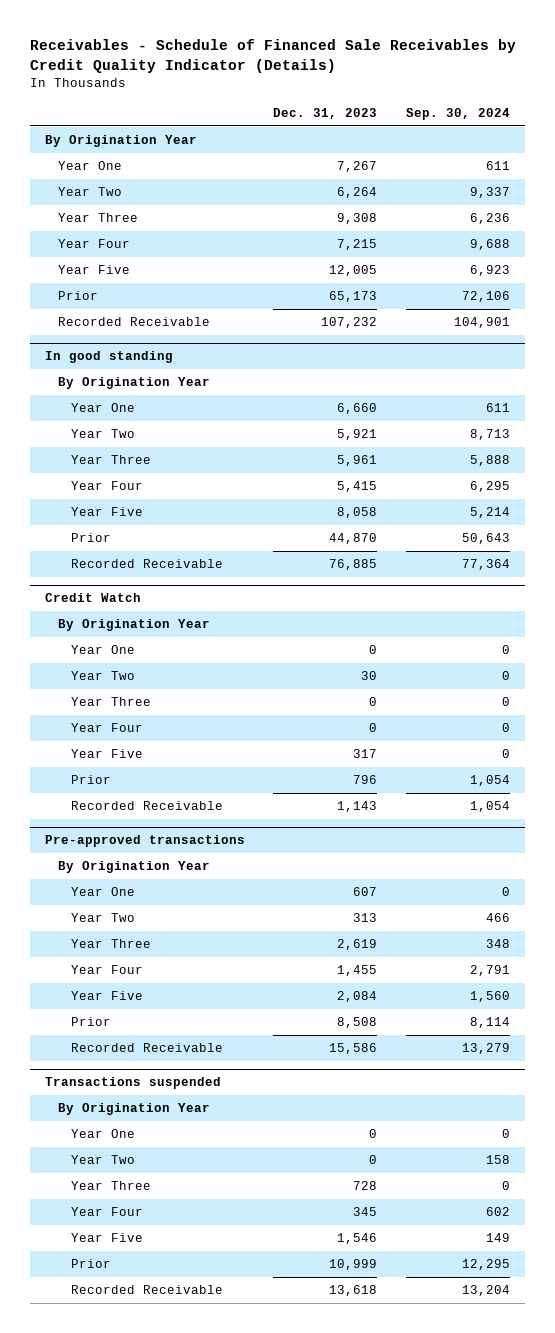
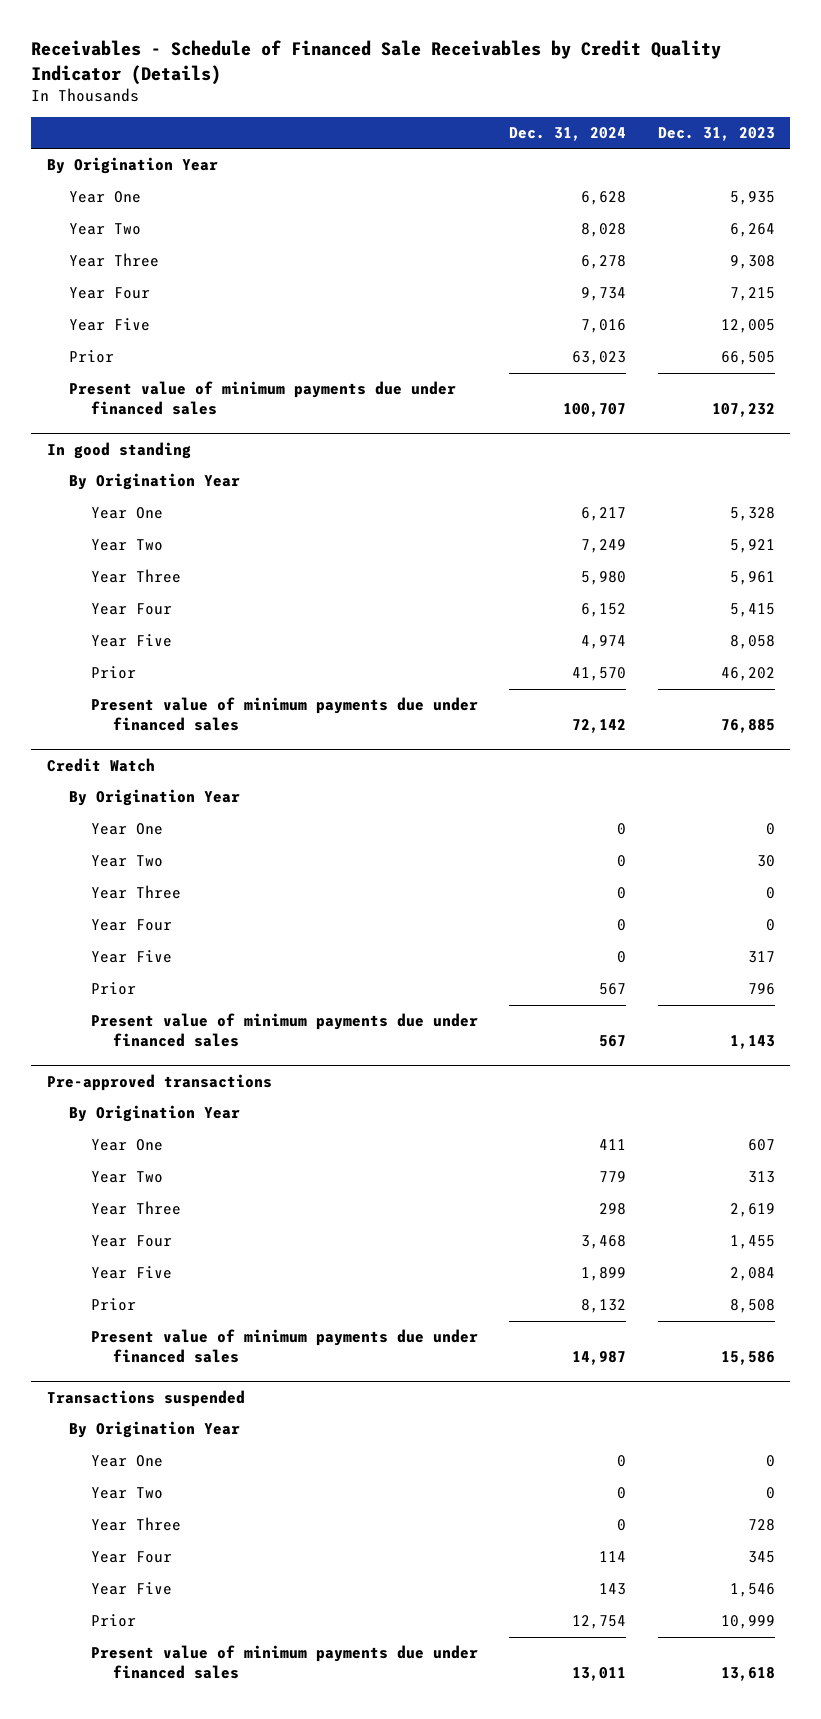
[406,107,511,120] Sep. 30, 2024 -> none
none -> [509,126,627,141] Dec. 31, 2024
[337,161,378,173] 7,267 -> [729,191,775,206] 5,935
[329,291,378,303] 65,173 -> [720,351,775,366] 66,505
[57,317,210,327] Recorded Receivable -> [68,381,456,415] Present value of minimum payments due under financed sales
[337,403,378,415] 6,660 -> [729,507,775,522] 5,328
[329,533,378,545] 44,870 -> [720,667,775,682] 46,202
[70,559,223,569] Recorded Receivable -> [90,697,478,731] Present value of minimum payments due under financed sales
[70,801,223,811] Recorded Receivable -> [90,1013,478,1047] Present value of minimum payments due under financed sales
[70,1043,223,1053] Recorded Receivable -> [90,1329,478,1363] Present value of minimum payments due under financed sales
[70,1285,223,1295] Recorded Receivable -> [90,1645,478,1679] Present value of minimum payments due under financed sales

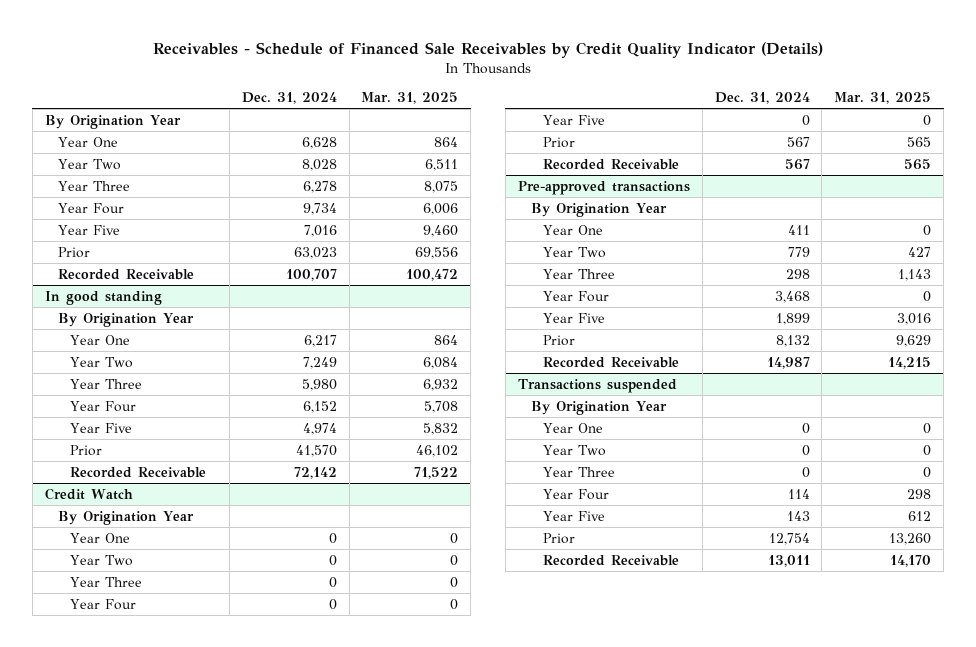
[657,126,775,141] Dec. 31, 2023 -> none
none -> [361,92,459,105] Mar. 31, 2025
[68,381,456,415] Present value of minimum payments due under financed sales -> [57,268,194,280] Recorded Receivable
[90,697,478,731] Present value of minimum payments due under financed sales -> [70,466,207,478] Recorded Receivable
[90,1013,478,1047] Present value of minimum payments due under financed sales -> [543,158,680,170] Recorded Receivable
[90,1329,478,1363] Present value of minimum payments due under financed sales -> [543,356,680,368] Recorded Receivable
[90,1645,478,1679] Present value of minimum payments due under financed sales -> [543,554,680,566] Recorded Receivable

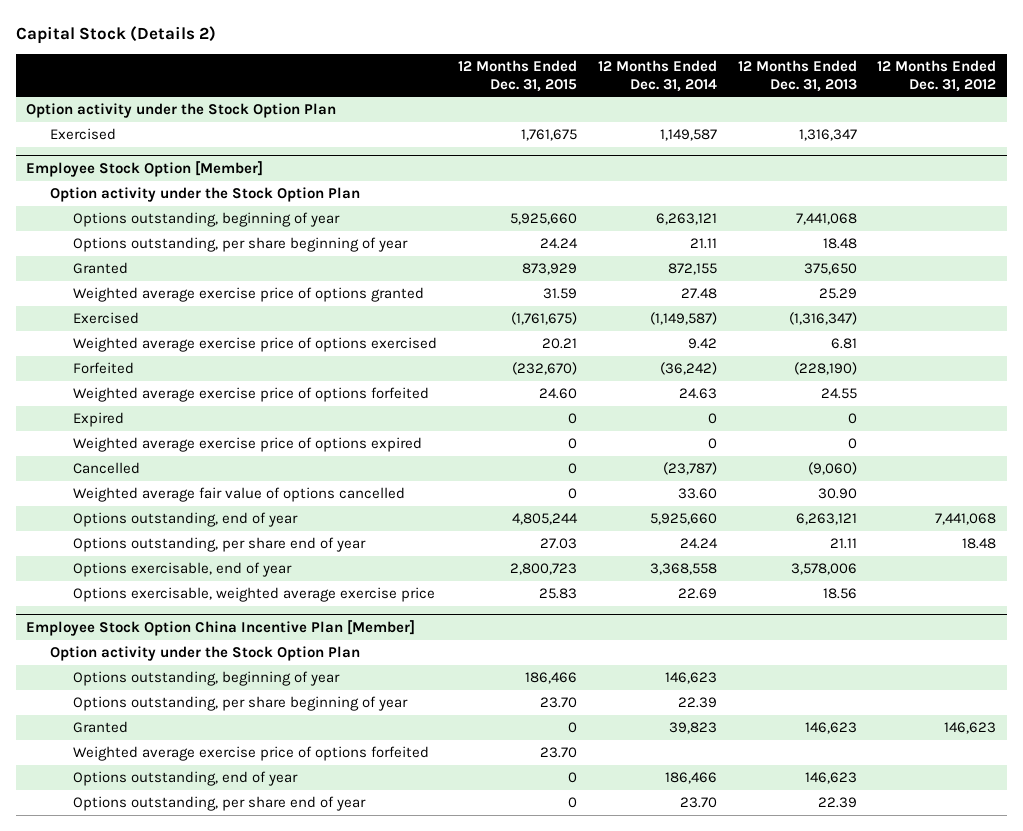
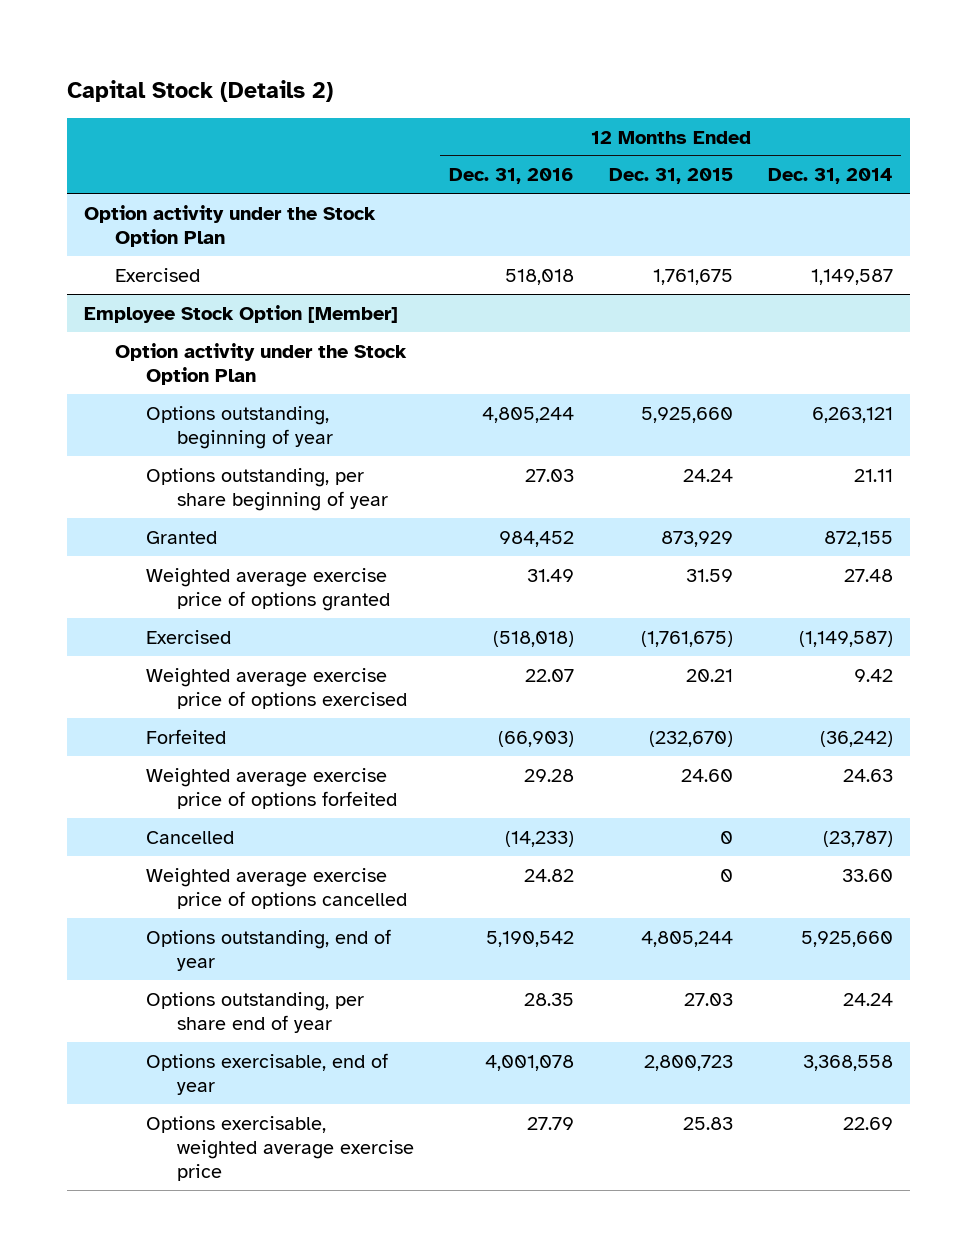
[737,59,857,92] 12 Months Ended Dec. 31, 2013 -> none
[877,59,997,92] 12 Months Ended Dec. 31, 2012 -> none
none -> [448,168,574,185] Dec. 31, 2016
[73,411,125,427] Expired -> none
[73,436,423,452] Weighted average exercise price of options expired -> none
[73,486,406,502] Weighted average fair value of options cancelled -> [146,867,407,909] Weighted average exercise price of options cancelled
[26,619,416,636] Employee Stock Option China Incentive Plan [Member] -> none
[49,645,360,661] Option activity under the Stock Option Plan -> none
[73,670,341,686] Options outstanding, beginning of year -> none
[73,695,409,711] Options outstanding, per share beginning of year -> none
[73,720,129,733] Granted -> none
[73,745,430,761] Weighted average exercise price of options forfeited -> none
[73,770,299,786] Options outstanding, end of year -> none
[73,795,367,811] Options outstanding, per share end of year -> none

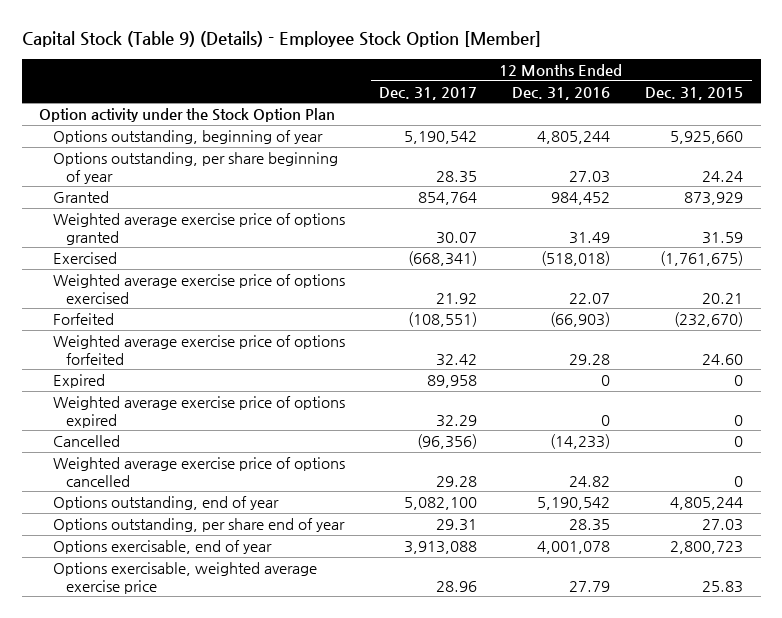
[66,80,333,103] Capital Stock (Details 2) -> [21,31,541,48] Capital Stock (Table 9) (Details) - Employee Stock Option [Member]
[767,168,893,185] Dec. 31, 2014 -> none
none -> [379,86,478,100] Dec. 31, 2017
[115,267,201,282] Exercised -> none
[84,304,399,323] Employee Stock Option [Member] -> none
[115,342,408,385] Option activity under the Stock Option Plan -> none
none -> [52,374,105,389] Expired
none -> [52,396,345,428] Weighted average exercise price of options expired

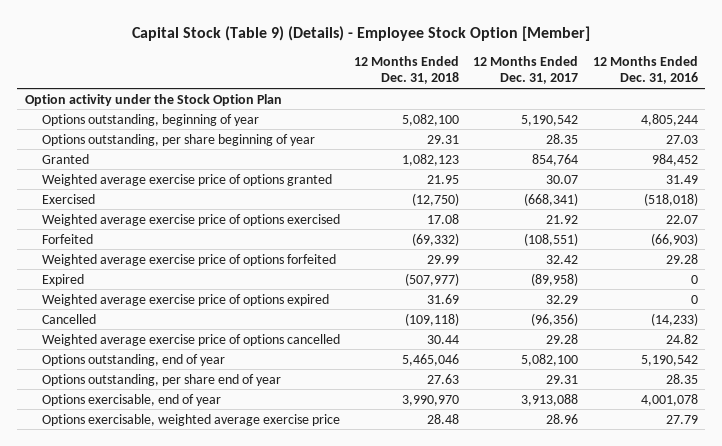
[645,86,744,100] Dec. 31, 2015 -> none
none -> [354,56,460,85] 12 Months Ended Dec. 31, 2018
[427,375,478,389] 89,958 -> [531,272,579,286] (89,958)

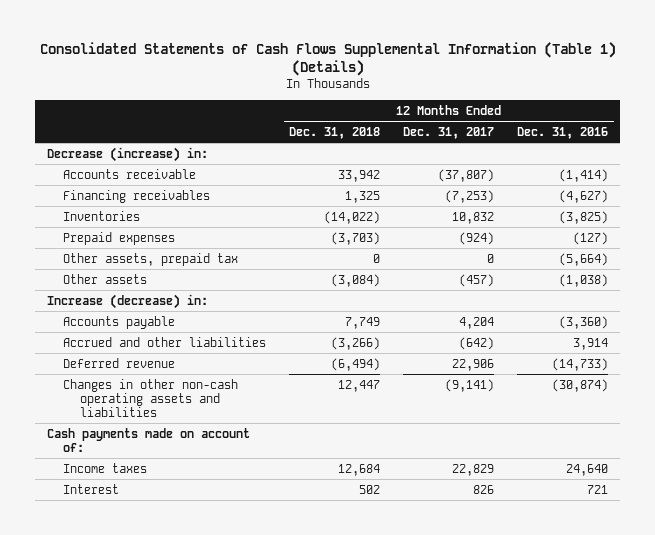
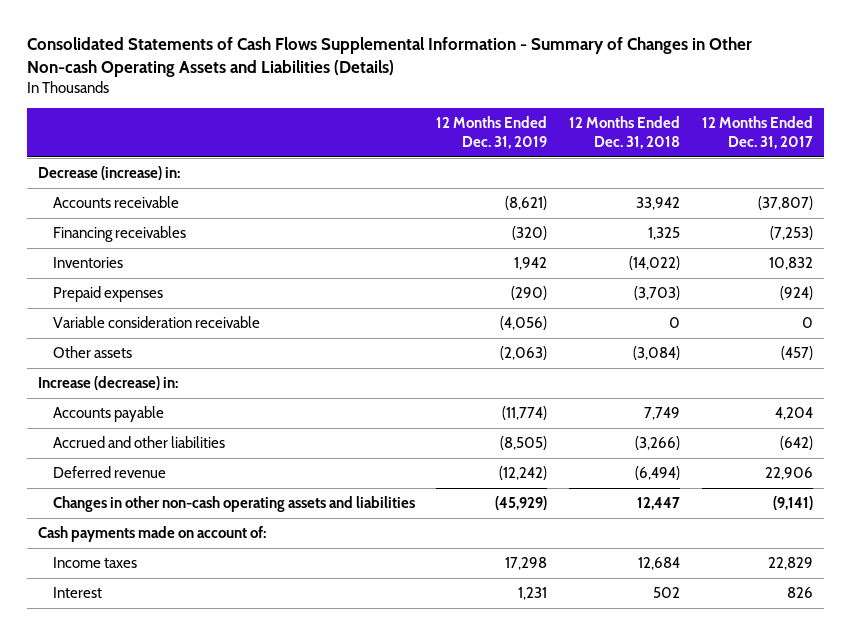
[39,41,616,77] Consolidated Statements of Cash Flows Supplemental Information (Table 1) (Details) -> [27,37,753,78] Consolidated Statements of Cash Flows Supplemental Information - Summary of Changes in Other Non-cash Operating Assets and Liabilities (Details)
[517,126,609,139] Dec. 31, 2016 -> none
none -> [436,116,548,150] 12 Months Ended Dec. 31, 2019
[63,252,239,266] Other assets, prepaid tax -> none
none -> [52,316,260,329] Variable consideration receivable

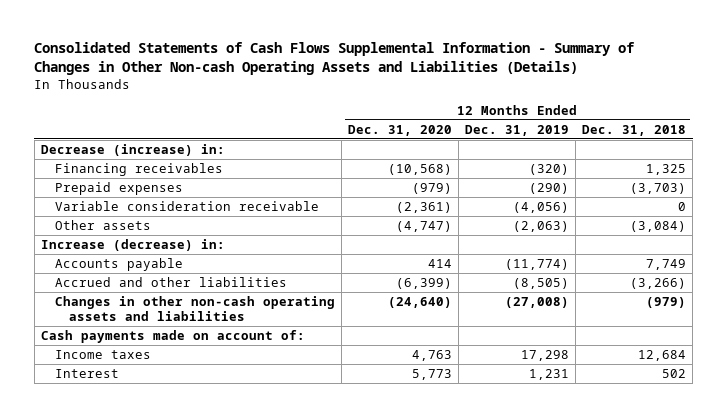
[702,116,814,150] 12 Months Ended Dec. 31, 2017 -> none
none -> [347,124,452,136] Dec. 31, 2020
[52,196,179,209] Accounts receivable -> none
[52,257,123,269] Inventories -> none
[52,466,166,479] Deferred revenue -> none
[495,496,548,511] (45,929) -> [505,296,570,308] (27,008)
[637,497,681,511] 12,447 -> [646,296,687,308] (979)

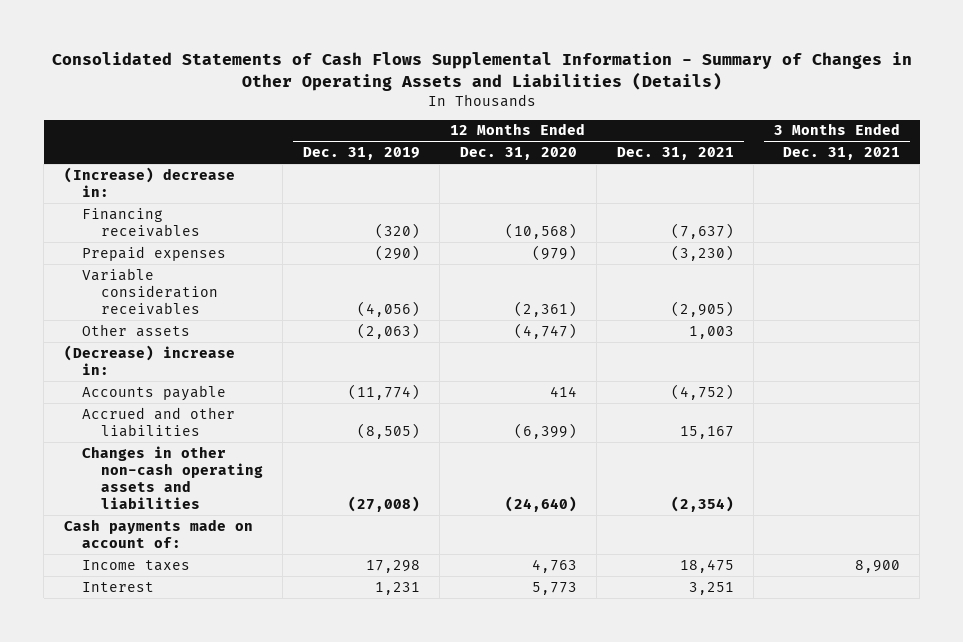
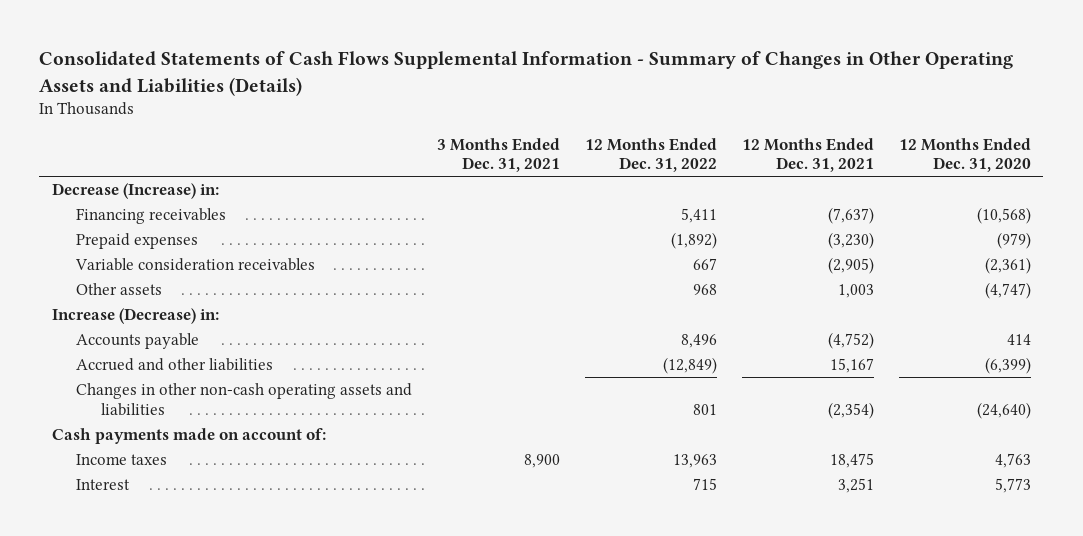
[302,147,420,161] Dec. 31, 2019 -> none
none -> [585,137,718,173] 12 Months Ended Dec. 31, 2022
[63,166,235,197] (Increase) decrease in: -> [51,183,219,200] Decrease (Increase) in:
[63,344,235,375] (Decrease) increase in: -> [51,308,219,325] Increase (Decrease) in:

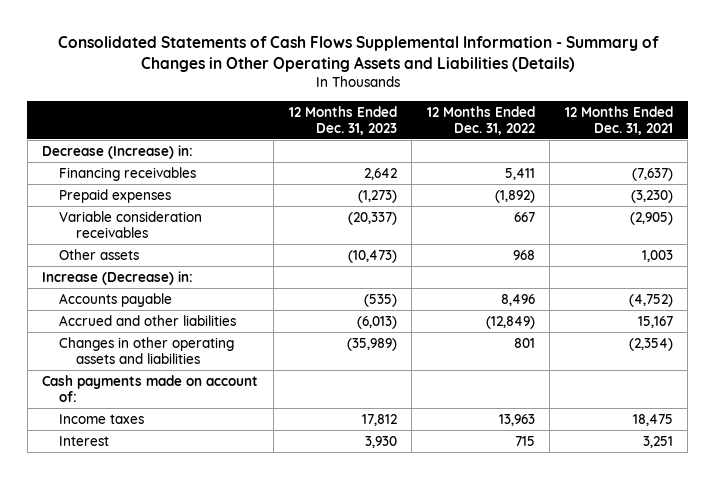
[437,137,561,173] 3 Months Ended Dec. 31, 2021 -> none
[899,137,1032,173] 12 Months Ended Dec. 31, 2020 -> none
none -> [288,105,397,135] 12 Months Ended Dec. 31, 2023
[76,383,413,416] Changes in other non-cash operating assets and liabilities -> [59,336,235,365] Changes in other operating assets and liabilities

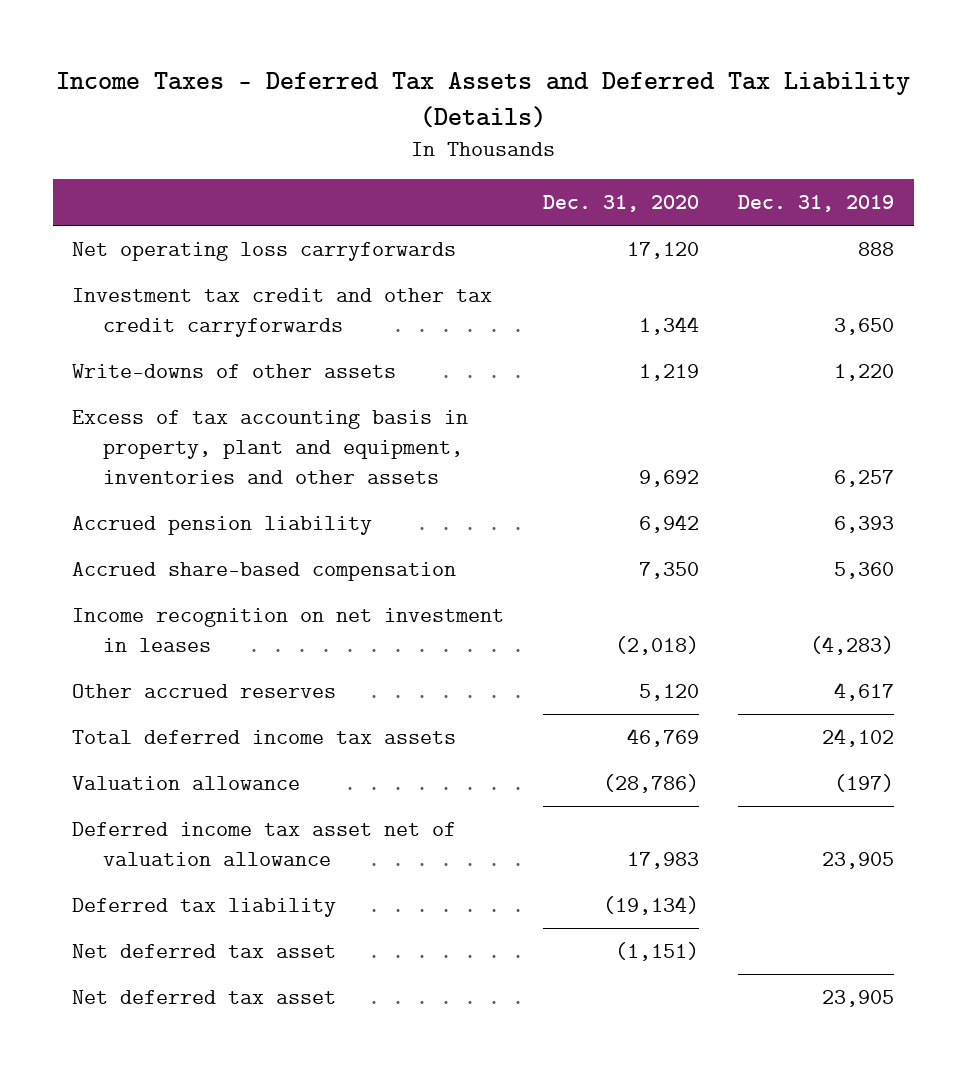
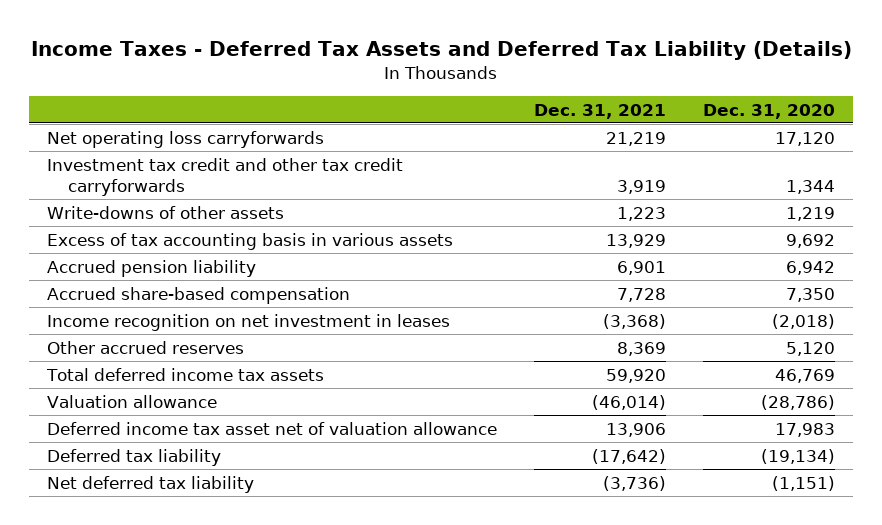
[738,195,895,213] Dec. 31, 2019 -> none
none -> [533,103,666,119] Dec. 31, 2021
[72,410,469,485] Excess of tax accounting basis in property, plant and equipment, inventories and other assets -> [47,232,454,250] Excess of tax accounting basis in various assets
[72,990,337,1005] Net deferred tax asset -> none
[72,944,337,959] Net deferred tax asset -> [47,475,255,493] Net deferred tax liability

